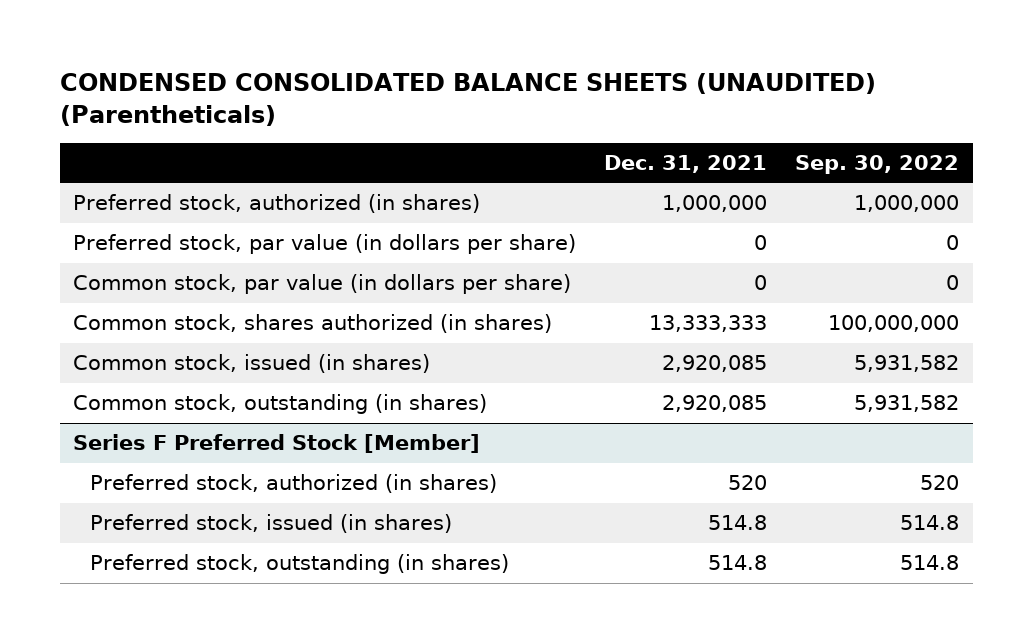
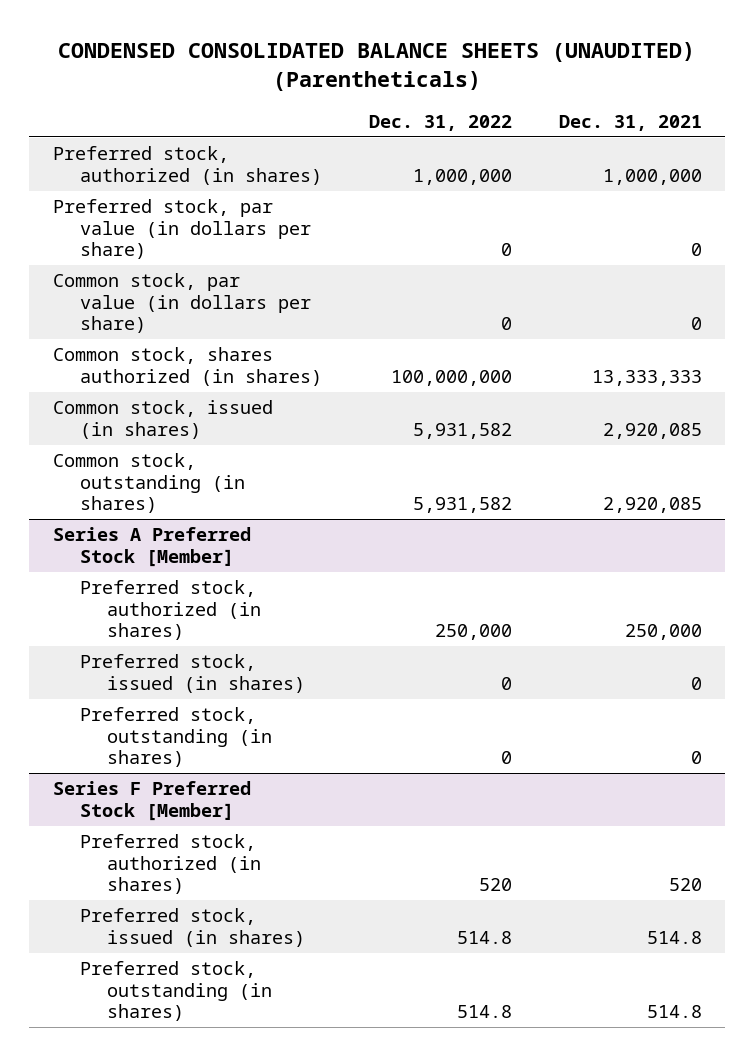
[794,154,959,174] Sep. 30, 2022 -> none
none -> [368,114,512,131] Dec. 31, 2022
none -> [52,527,251,567] Series A Preferred Stock [Member]
none -> [79,580,261,641] Preferred stock, authorized (in shares)
none -> [79,654,305,693] Preferred stock, issued (in shares)
none -> [79,707,272,768] Preferred stock, outstanding (in shares)

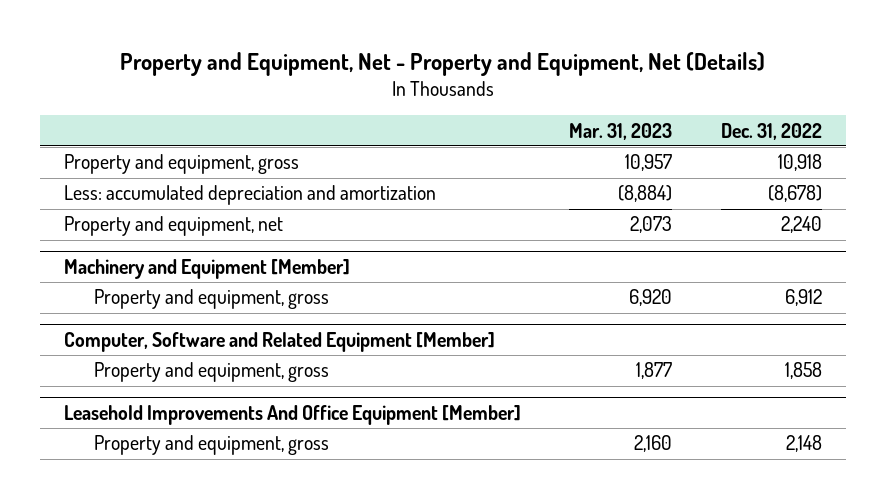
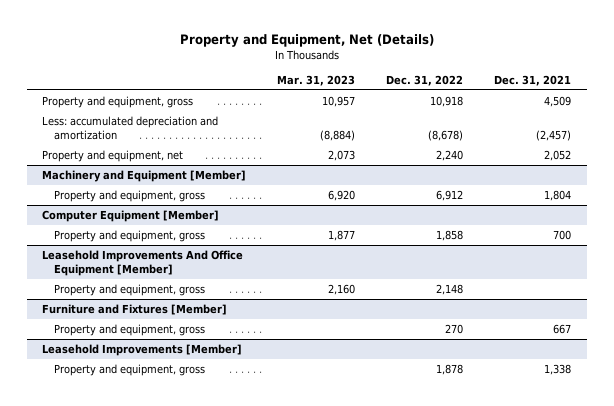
[119,51,765,76] Property and Equipment, Net - Property and Equipment, Net (Details) -> [179,33,434,47] Property and Equipment, Net (Details)
none -> [494,74,572,86] Dec. 31, 2021
[63,331,495,352] Computer, Software and Related Equipment [Member] -> [42,209,220,222] Computer Equipment [Member]
none -> [42,303,228,315] Furniture and Fixtures [Member]
none -> [54,323,206,336] Property and equipment, gross
none -> [42,343,243,356] Leasehold Improvements [Member]
none -> [54,363,206,376] Property and equipment, gross

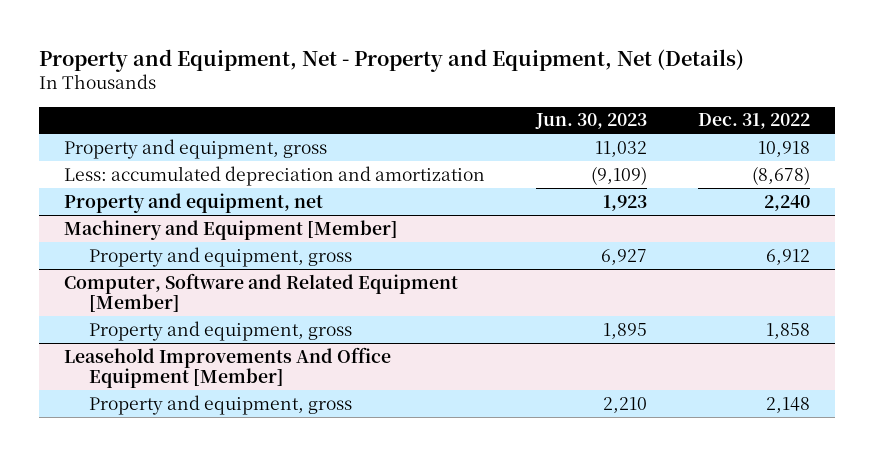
[179,33,434,47] Property and Equipment, Net (Details) -> [38,48,744,72] Property and Equipment, Net - Property and Equipment, Net (Details)
[277,74,356,86] Mar. 31, 2023 -> none
[494,74,572,86] Dec. 31, 2021 -> none
none -> [534,113,647,130] Jun. 30, 2023
[42,209,220,222] Computer Equipment [Member] -> [64,272,459,313] Computer, Software and Related Equipment [Member]
[42,303,228,315] Furniture and Fixtures [Member] -> none
[54,323,206,336] Property and equipment, gross -> none
[42,343,243,356] Leasehold Improvements [Member] -> none
[54,363,206,376] Property and equipment, gross -> none

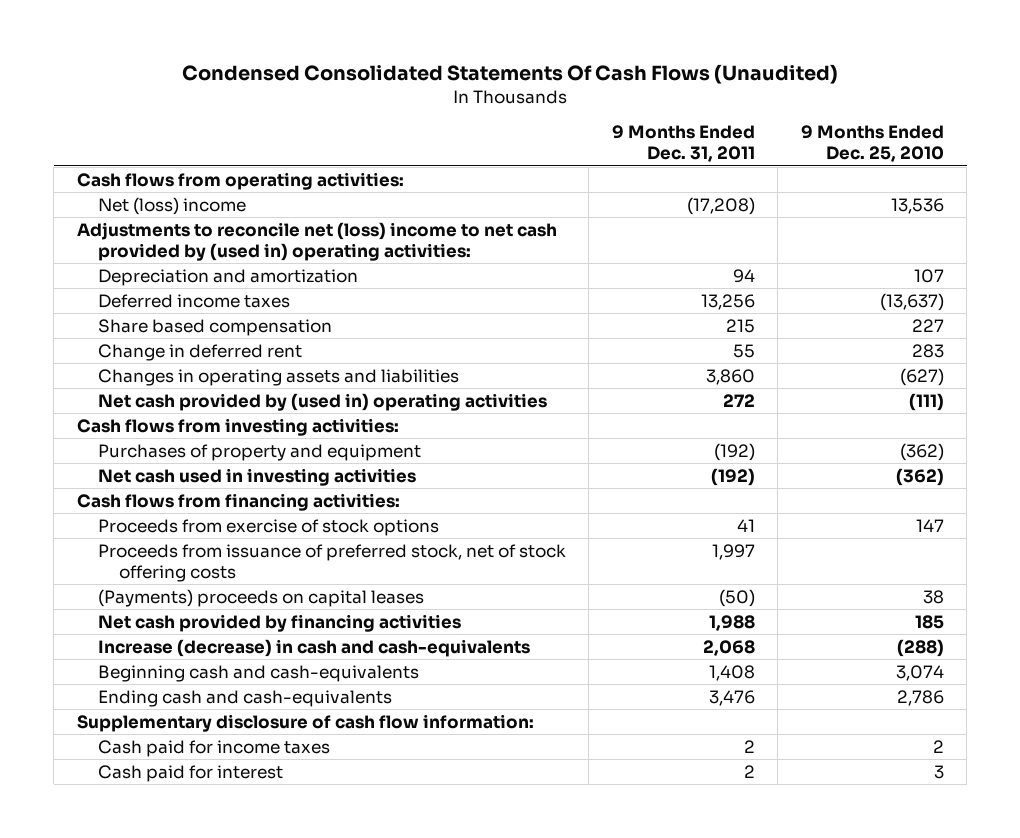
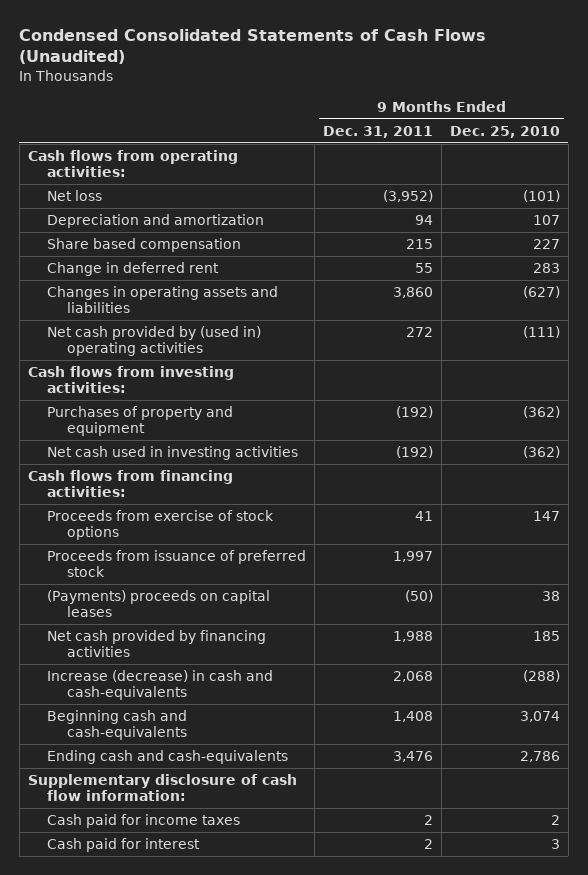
[182,63,839,84] Condensed Consolidated Statements Of Cash Flows (Unaudited) -> [19,28,487,64] Condensed Consolidated Statements of Cash Flows (Unaudited)
[76,221,557,261] Adjustments to reconcile net (loss) income to net cash provided by (used in) operating activities: -> none
[97,196,246,215] Net (loss) income -> [47,190,103,202] Net loss
[686,196,755,215] (17,208) -> [383,190,434,203] (3,952)
[890,197,944,214] 13,536 -> [523,190,561,203] (101)
[97,293,290,308] Deferred income taxes -> none
[97,543,566,582] Proceeds from issuance of preferred stock, net of stock offering costs -> [47,550,307,578] Proceeds from issuance of preferred stock

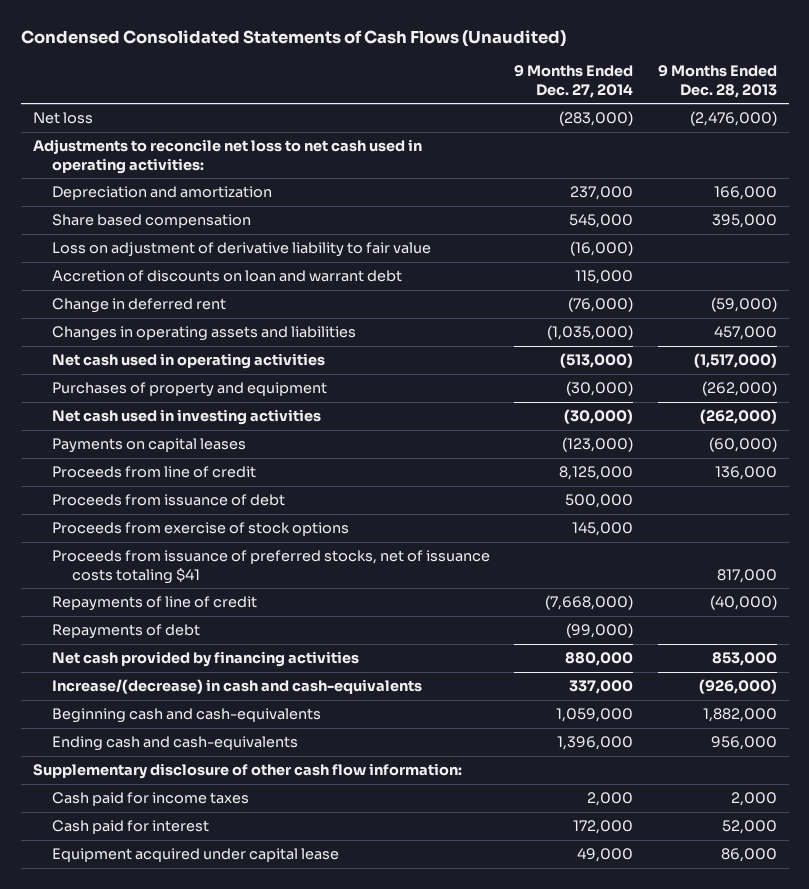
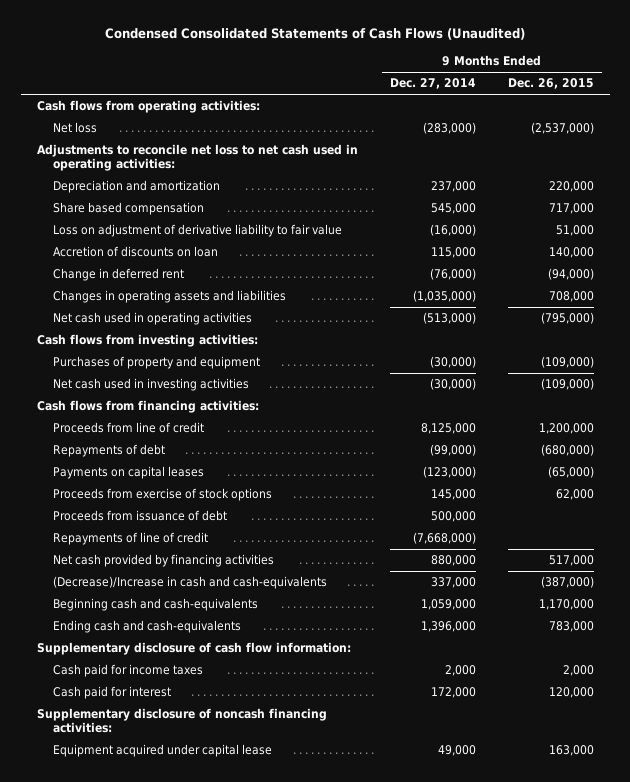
[657,65,777,98] 9 Months Ended Dec. 28, 2013 -> none
none -> [507,78,594,90] Dec. 26, 2015
none -> [36,100,260,114] Cash flows from operating activities:
[52,270,403,283] Accretion of discounts on loan and warrant debt -> [53,246,219,258] Accretion of discounts on loan
none -> [36,334,258,348] Cash flows from investing activities:
none -> [36,400,259,414] Cash flows from financing activities:
[52,624,201,640] Repayments of debt -> [53,444,166,458] Repayments of debt
[52,438,247,454] Payments on capital leases -> [53,466,205,480] Payments on capital leases
[52,550,491,584] Proceeds from issuance of preferred stocks, net of issuance costs totaling $41 -> none
[52,494,286,507] Proceeds from issuance of debt -> [53,510,228,522] Proceeds from issuance of debt
[52,679,423,695] Increase/(decrease) in cash and cash-equivalents -> [53,576,328,590] (Decrease)/Increase in cash and cash-equivalents
[32,763,462,780] Supplementary disclosure of other cash flow information: -> [36,642,351,656] Supplementary disclosure of cash flow information:
none -> [36,708,327,734] Supplementary disclosure of noncash financing activities:

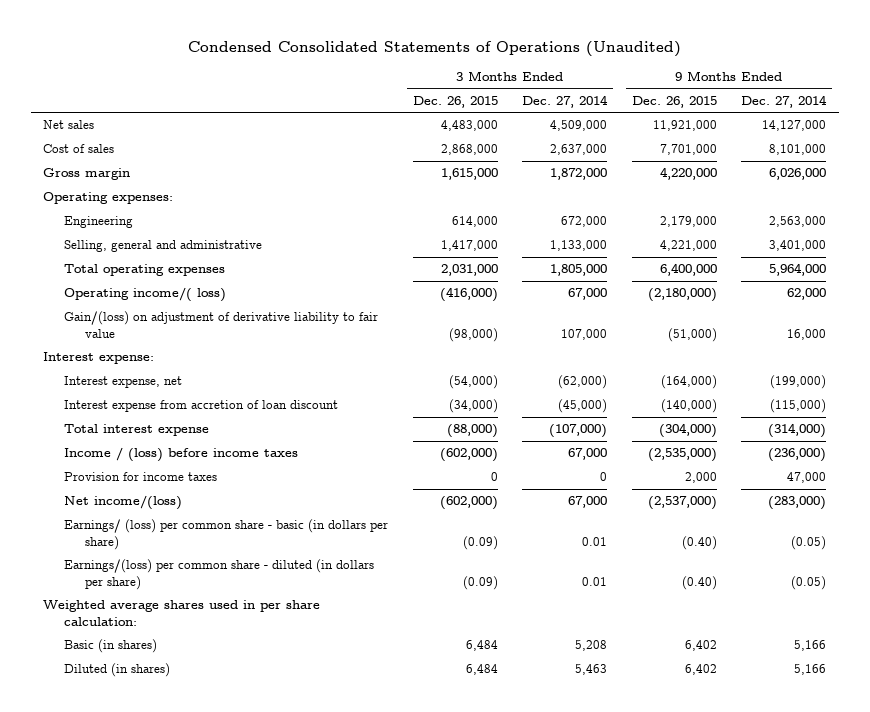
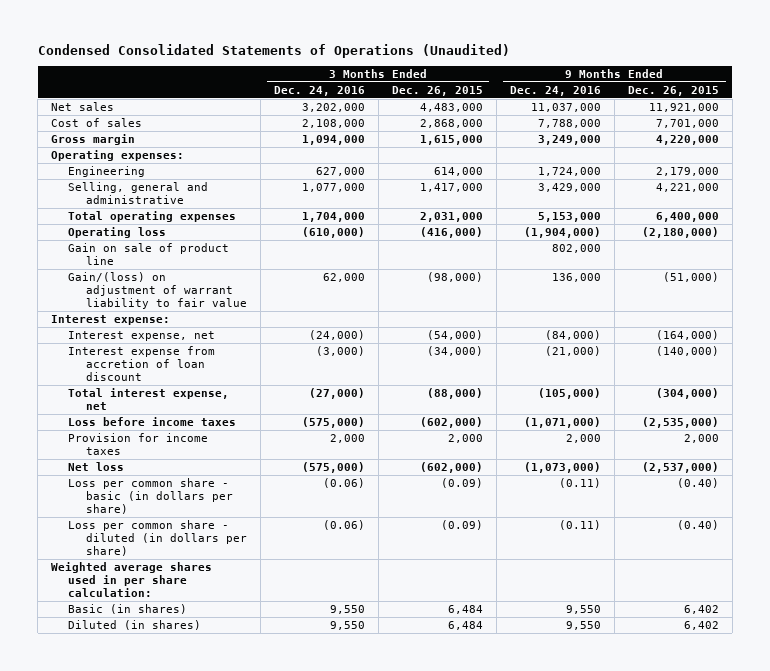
[522,95,609,109] Dec. 27, 2014 -> none
[741,95,828,109] Dec. 27, 2014 -> none
none -> [273,85,365,96] Dec. 24, 2016
none -> [509,85,601,96] Dec. 24, 2016
[64,287,227,303] Operating income/( loss) -> [68,227,167,239] Operating loss
none -> [68,243,230,266] Gain on sale of product line
[64,311,379,338] Gain/(loss) on adjustment of derivative liability to fair value -> [68,272,247,310] Gain/(loss) on adjustment of warrant liability to fair value
[64,424,210,437] Total interest expense -> [68,388,230,411] Total interest expense, net
[64,447,299,463] Income / (loss) before income taxes -> [68,417,237,427] Loss before income taxes
[490,472,498,482] 0 -> [447,434,483,444] 2,000
[64,495,183,511] Net income/(loss) -> [68,462,125,472] Net loss
[64,519,389,550] Earnings/ (loss) per common share - basic (in dollars per share) -> [68,478,233,515] Loss per common share - basic (in dollars per share)
[64,559,375,590] Earnings/(loss) per common share - diluted (in dollars per share) -> [68,520,247,557] Loss per common share - diluted (in dollars per share)

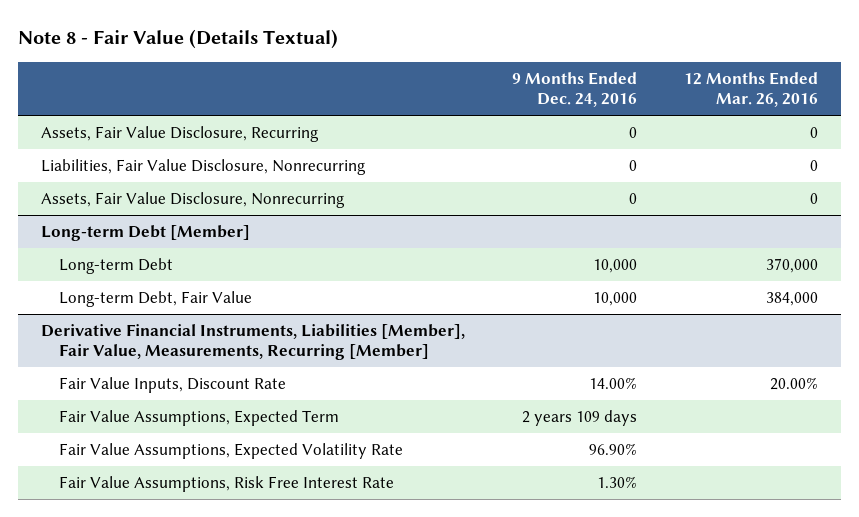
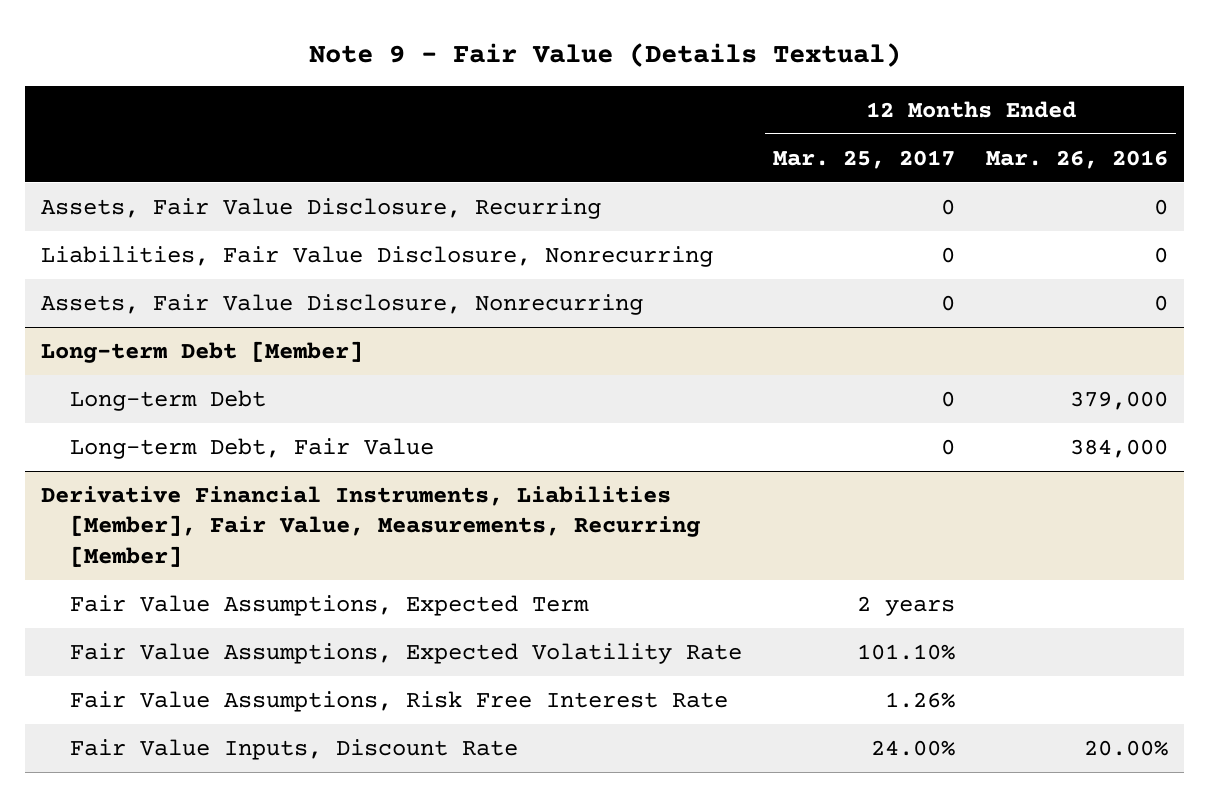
[17,29,338,50] Note 8 - Fair Value (Details Textual) -> [308,43,901,68] Note 9 - Fair Value (Details Textual)
[511,71,637,107] 9 Months Ended Dec. 24, 2016 -> none
none -> [772,149,955,169] Mar. 25, 2017
[765,258,818,274] 370,000 -> [1070,390,1169,410] 379,000
[58,377,286,394] Fair Value Inputs, Discount Rate -> [69,738,518,760] Fair Value Inputs, Discount Rate

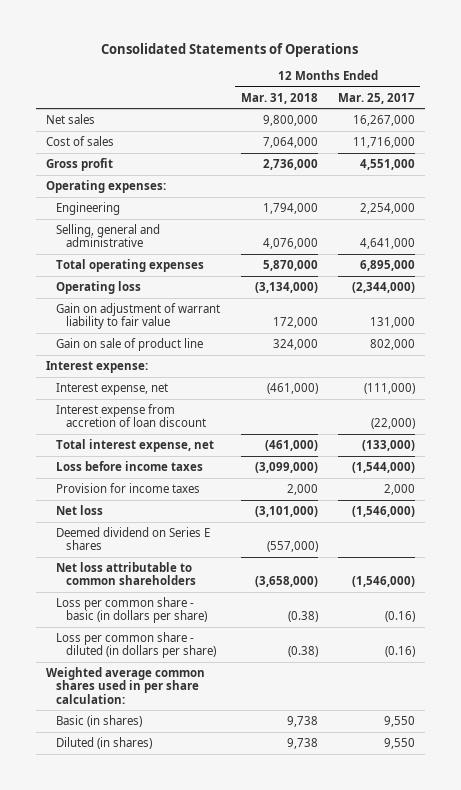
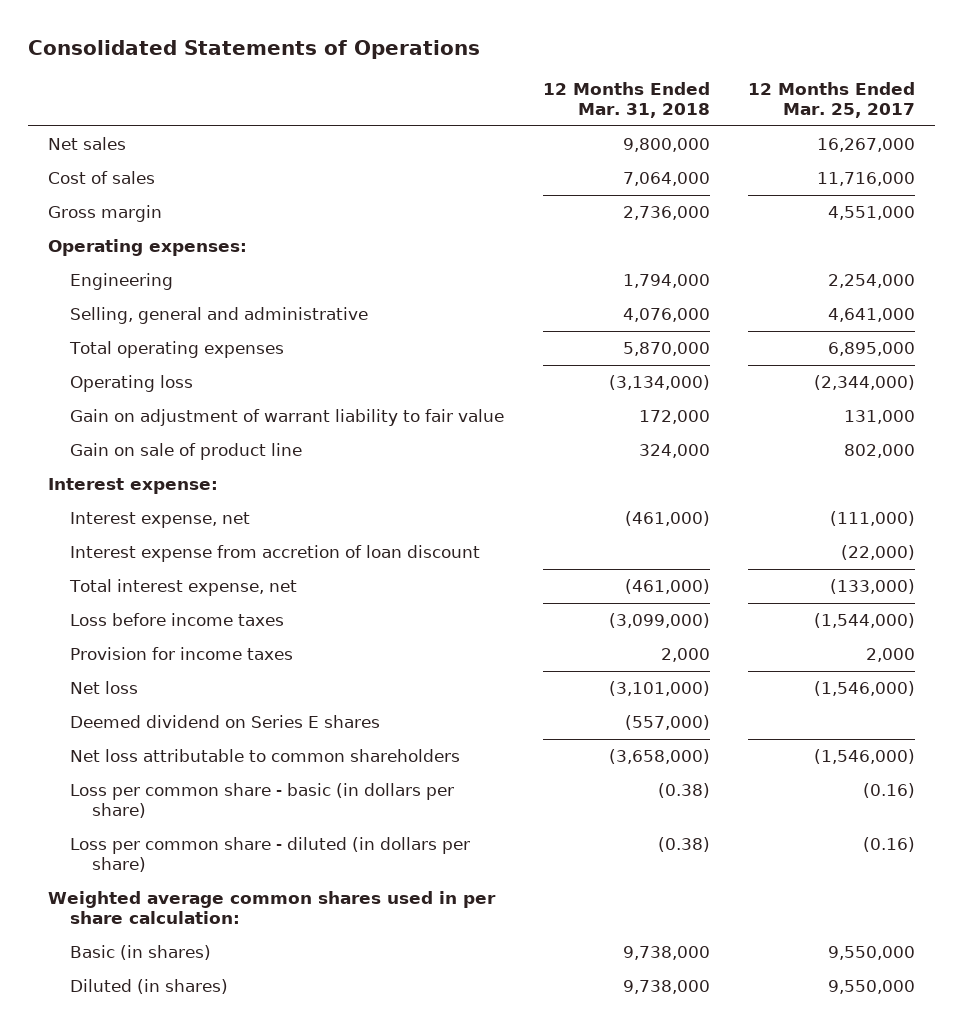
[46,157,114,171] Gross profit -> [47,205,162,223] Gross margin
[286,715,318,727] 9,738 -> [622,946,710,961] 9,738,000
[383,715,415,727] 9,550 -> [828,946,916,961] 9,550,000
[286,737,318,749] 9,738 -> [622,980,710,995] 9,738,000
[383,737,415,749] 9,550 -> [828,980,916,995] 9,550,000

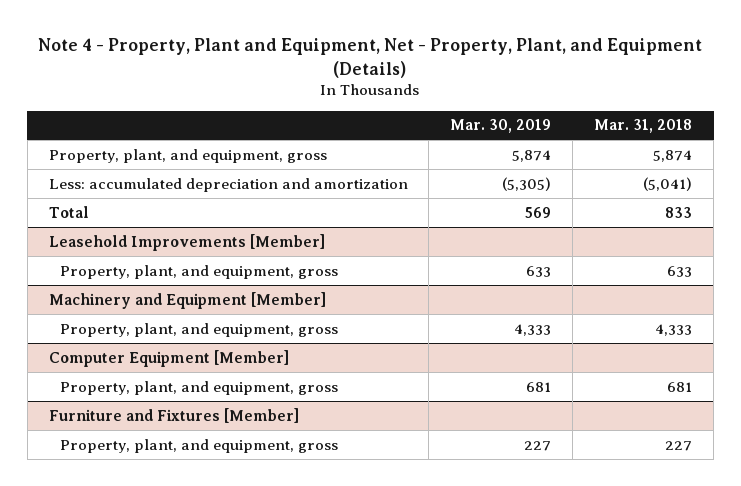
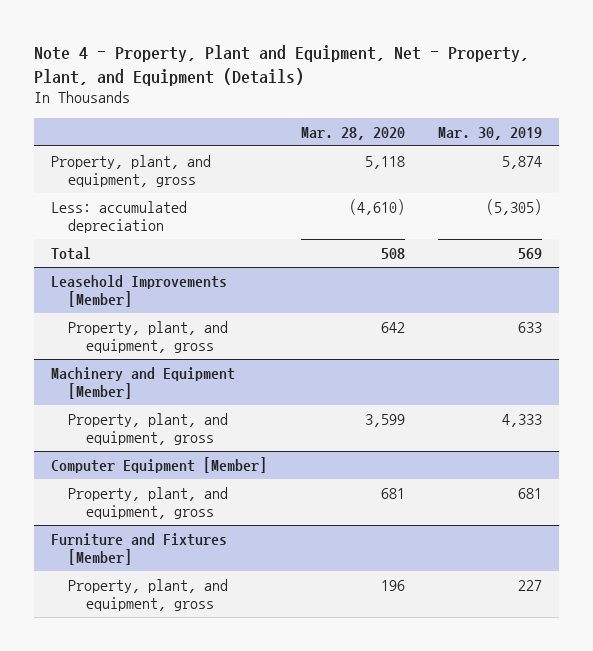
[594,119,693,134] Mar. 31, 2018 -> none
none -> [300,126,405,140] Mar. 28, 2020
[48,177,408,192] Less: accumulated depreciation and amortization -> [50,200,187,234] Less: accumulated depreciation

